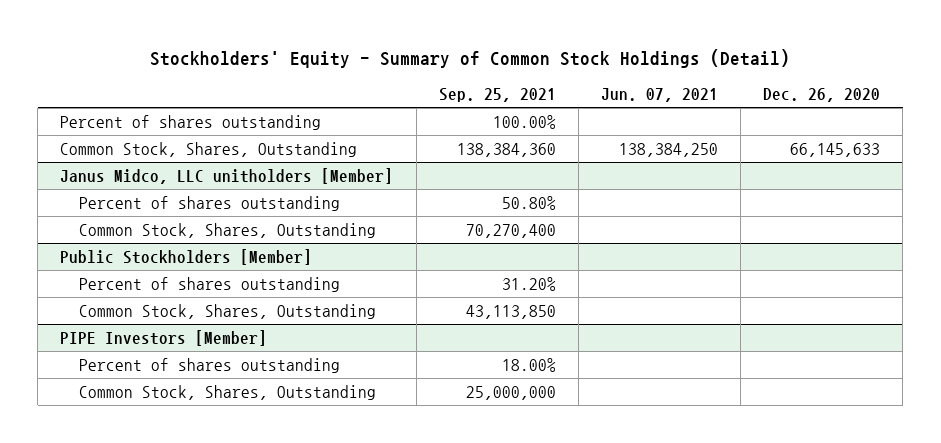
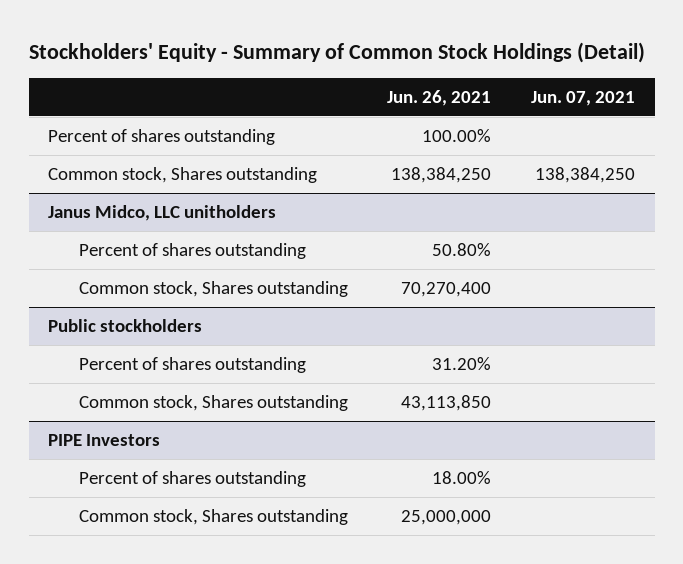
[438,88,556,103] Sep. 25, 2021 -> none
[763,88,881,103] Dec. 26, 2020 -> none
none -> [387,90,492,107] Jun. 26, 2021
[60,141,358,157] Common Stock, Shares, Outstanding -> [48,167,318,184] Common stock, Shares outstanding
[60,167,394,184] Janus Midco, LLC unitholders [Member] -> [48,205,277,222] Janus Midco, LLC unitholders
[78,222,376,238] Common Stock, Shares, Outstanding -> [78,281,348,298] Common stock, Shares outstanding
[60,248,313,265] Public Stockholders [Member] -> [48,319,203,333] Public stockholders
[78,303,376,319] Common Stock, Shares, Outstanding -> [78,395,348,412] Common stock, Shares outstanding
[60,329,268,346] PIPE Investors [Member] -> [48,434,161,447] PIPE Investors
[78,384,376,400] Common Stock, Shares, Outstanding -> [78,509,348,526] Common stock, Shares outstanding

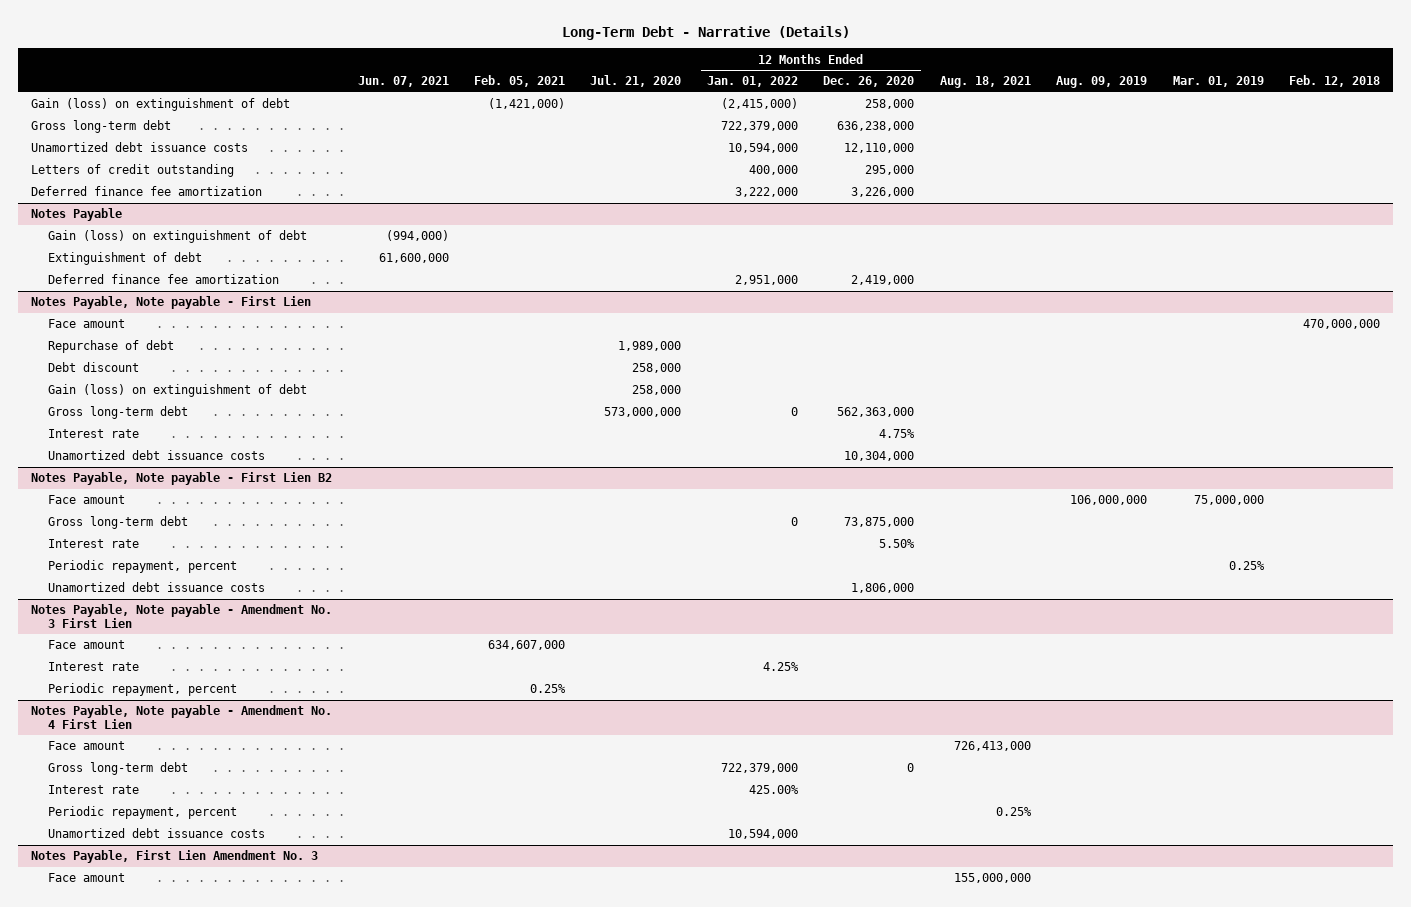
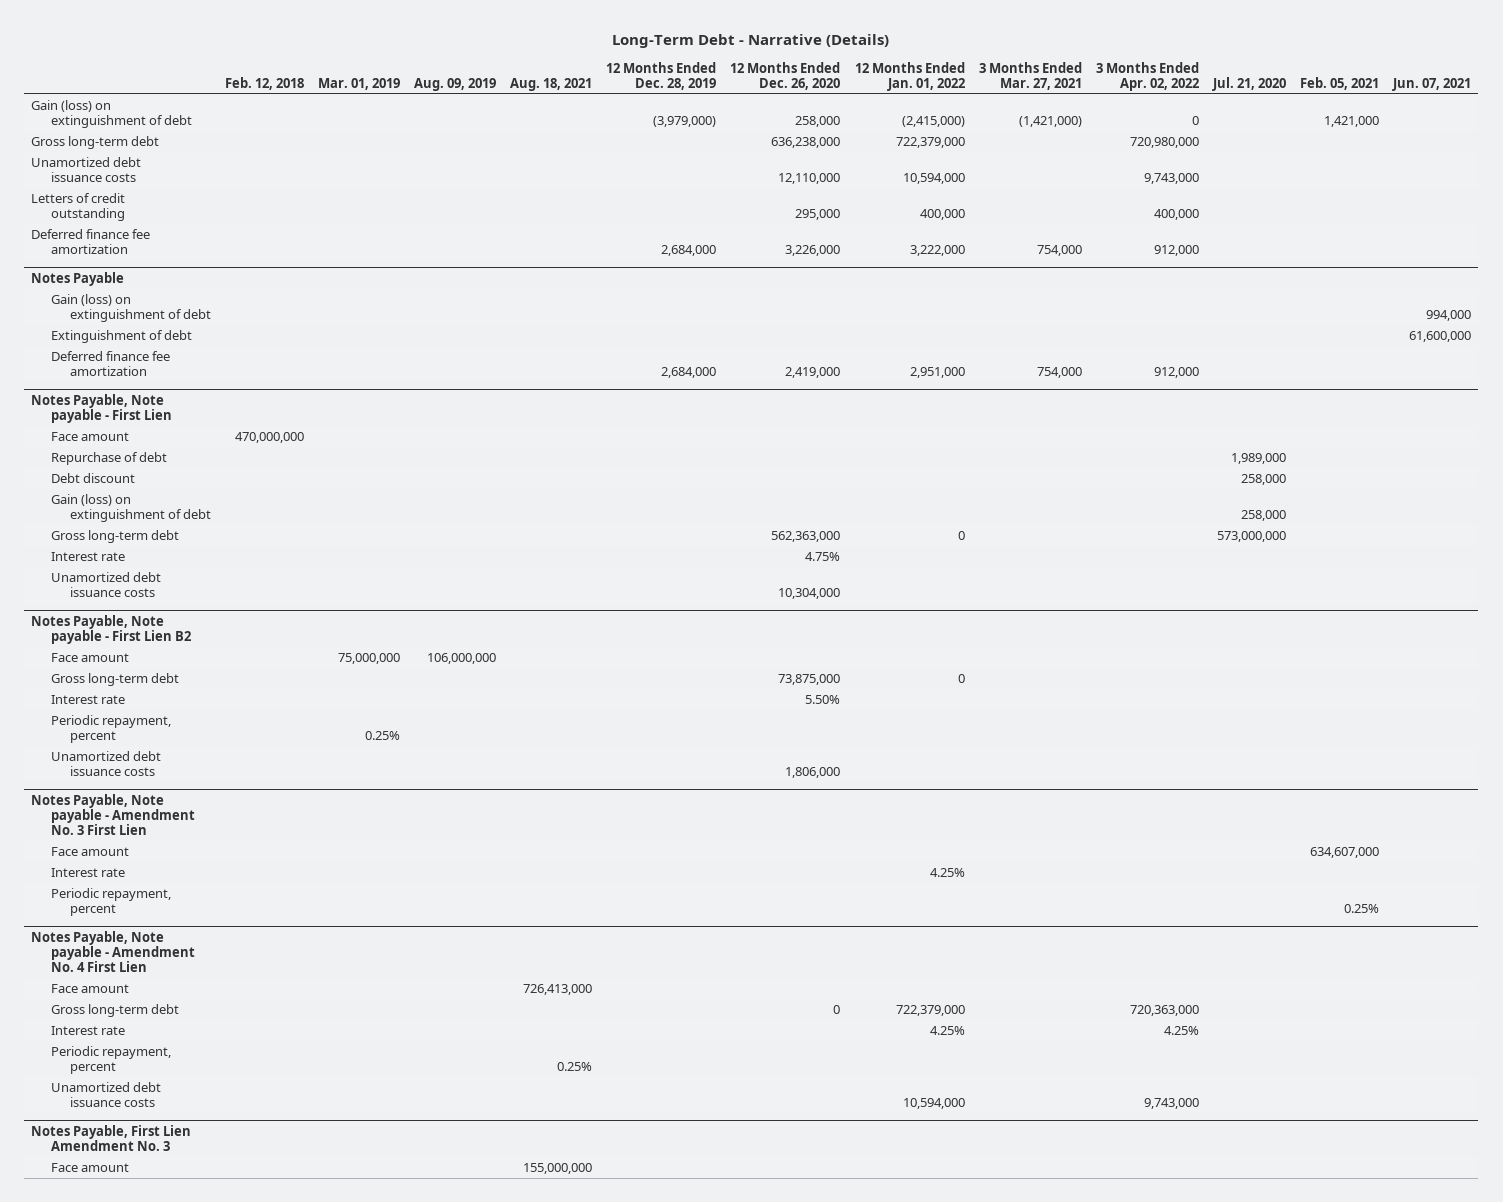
none -> [606,62,717,91] 12 Months Ended Dec. 28, 2019
none -> [978,62,1082,91] 3 Months Ended Mar. 27, 2021
none -> [1095,62,1199,92] 3 Months Ended Apr. 02, 2022
[488,98,566,110] (1,421,000) -> [1324,116,1380,128] 1,421,000
[385,230,449,242] (994,000) -> [1426,310,1472,322] 994,000
[748,785,799,795] 425.00% -> [929,1026,965,1036] 4.25%

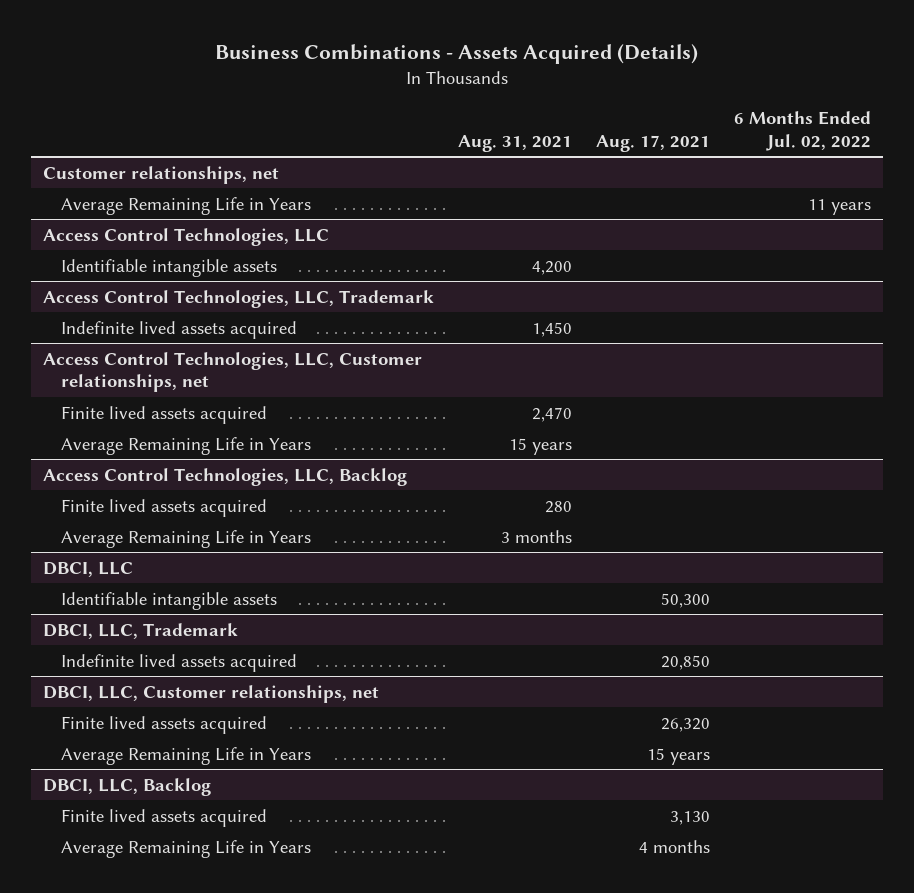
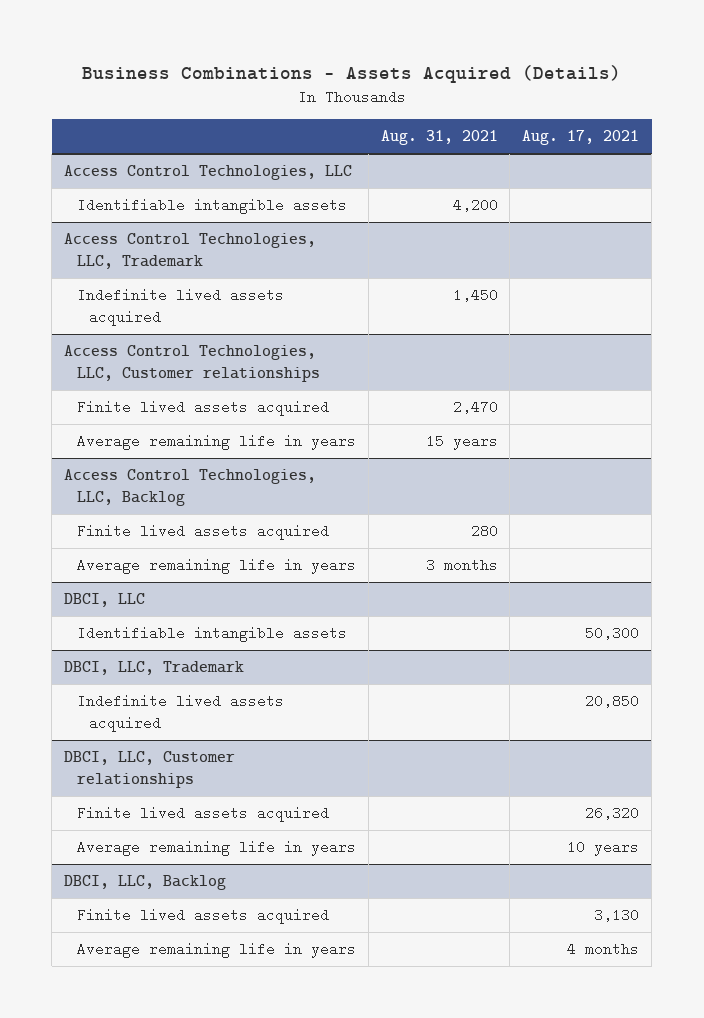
[734,111,872,151] 6 Months Ended Jul. 02, 2022 -> none
[42,165,279,184] Customer relationships, net -> none
[60,196,311,215] Average Remaining Life in Years -> none
[42,351,422,393] Access Control Technologies, LLC, Customer relationships, net -> [64,345,320,383] Access Control Technologies, LLC, Customer relationships
[60,436,311,455] Average Remaining Life in Years -> [76,434,356,451] Average remaining life in years
[60,529,311,548] Average Remaining Life in Years -> [76,558,356,575] Average remaining life in years
[42,684,379,703] DBCI, LLC, Customer relationships, net -> [64,751,236,789] DBCI, LLC, Customer relationships
[60,746,311,765] Average Remaining Life in Years -> [76,840,356,857] Average remaining life in years
[647,747,711,765] 15 years -> [567,840,640,857] 10 years
[60,839,311,858] Average Remaining Life in Years -> [76,942,356,959] Average remaining life in years

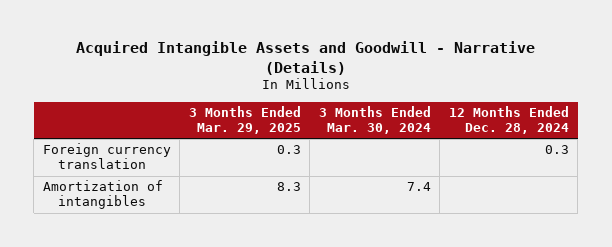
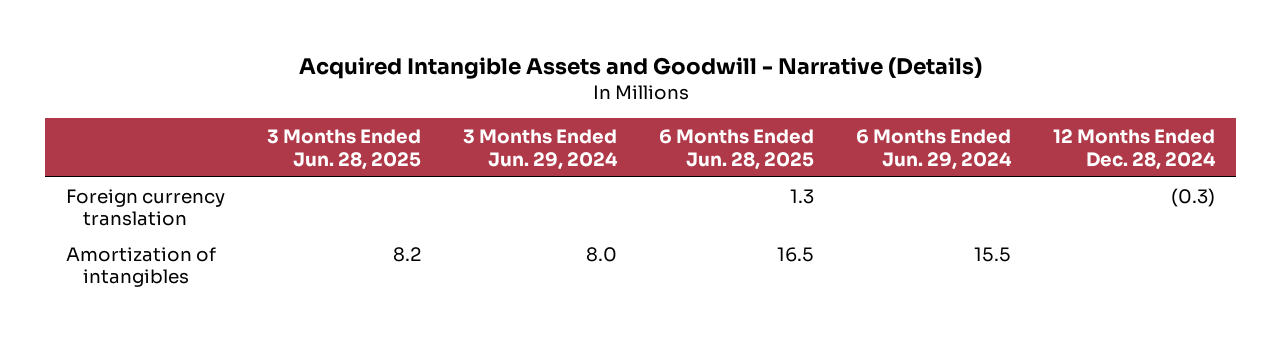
[188,106,301,135] 3 Months Ended Mar. 29, 2025 -> none
[318,106,431,135] 3 Months Ended Mar. 30, 2024 -> none
none -> [267,128,422,170] 3 Months Ended Jun. 28, 2025
none -> [463,128,619,170] 3 Months Ended Jun. 29, 2024
none -> [659,128,815,170] 6 Months Ended Jun. 28, 2025
none -> [856,128,1013,170] 6 Months Ended Jun. 29, 2024
[544,145,569,155] 0.3 -> [1171,187,1216,207] (0.3)

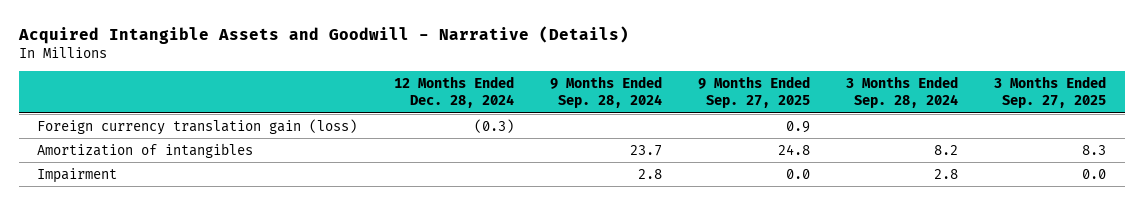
[267,128,422,170] 3 Months Ended Jun. 28, 2025 -> none
[463,128,619,170] 3 Months Ended Jun. 29, 2024 -> none
[659,128,815,170] 6 Months Ended Jun. 28, 2025 -> none
[856,128,1013,170] 6 Months Ended Jun. 29, 2024 -> none
none -> [549,76,662,109] 9 Months Ended Sep. 28, 2024
none -> [698,76,811,109] 9 Months Ended Sep. 27, 2025
none -> [846,76,959,109] 3 Months Ended Sep. 28, 2024
none -> [994,76,1107,109] 3 Months Ended Sep. 27, 2025
[66,188,226,227] Foreign currency translation -> [37,118,358,135] Foreign currency translation gain (loss)
none -> [37,167,118,183] Impairment

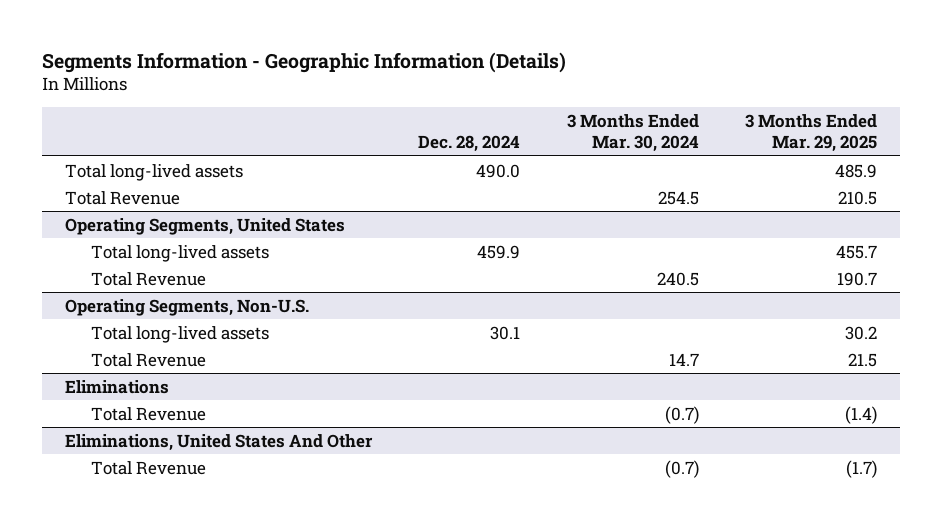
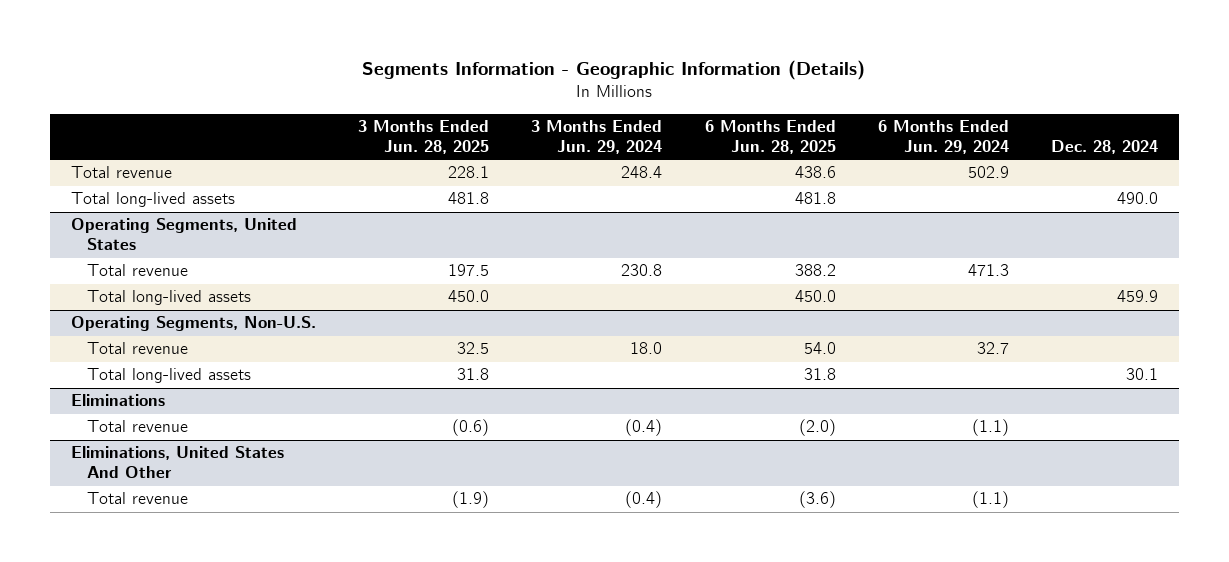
[566,113,699,153] 3 Months Ended Mar. 30, 2024 -> none
[745,113,878,153] 3 Months Ended Mar. 29, 2025 -> none
none -> [358,120,490,155] 3 Months Ended Jun. 28, 2025
none -> [531,120,663,155] 3 Months Ended Jun. 29, 2024
none -> [704,120,836,155] 6 Months Ended Jun. 28, 2025
none -> [877,120,1009,155] 6 Months Ended Jun. 29, 2024
none -> [70,166,172,179] Total revenue
[64,190,180,205] Total Revenue -> none
none -> [86,264,188,277] Total revenue
[90,271,206,286] Total Revenue -> none
none -> [86,342,188,355] Total revenue
[90,352,206,367] Total Revenue -> none
[90,406,206,421] Total Revenue -> [86,420,188,433] Total revenue
[90,460,206,475] Total Revenue -> [86,492,188,505] Total revenue

